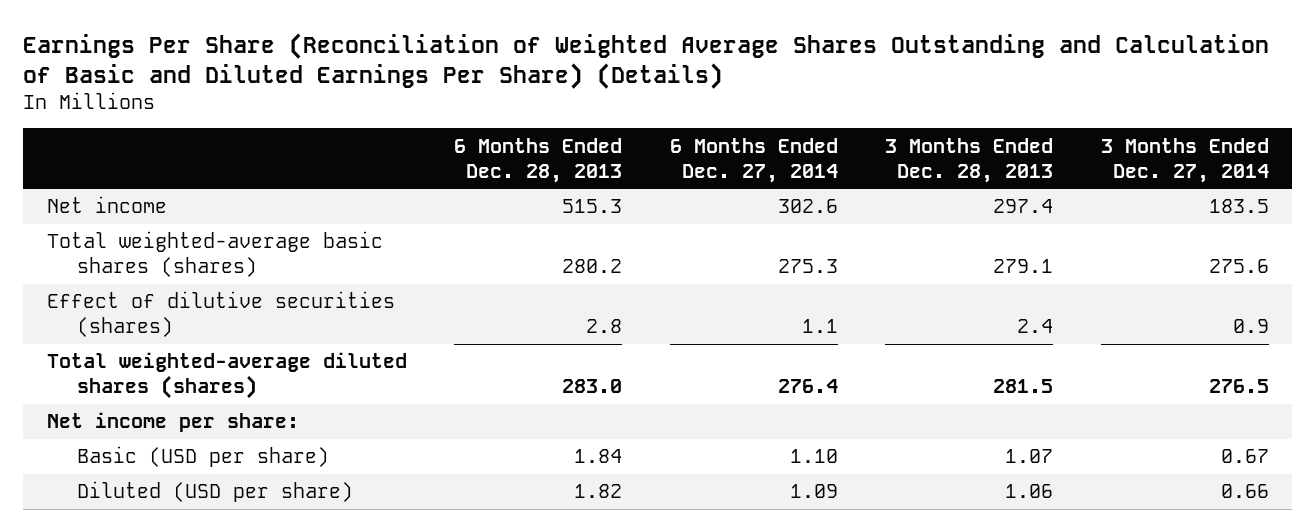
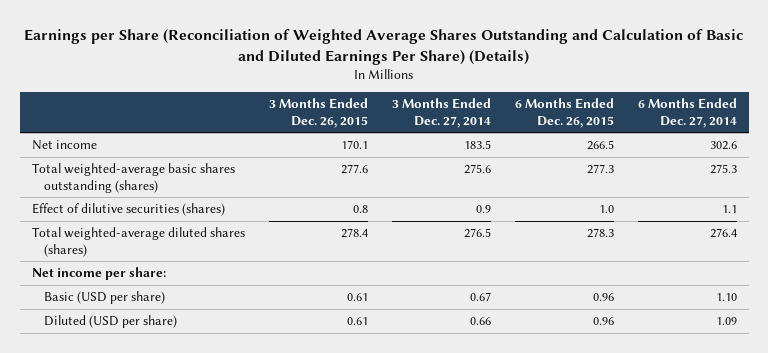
[22,32,1269,89] Earnings Per Share (Reconciliation of Weighted Average Shares Outstanding and Calculation of Basic and Diluted Earnings Per Share) (Details) -> [24,29,744,65] Earnings per Share (Reconciliation of Weighted Average Shares Outstanding and Calculation of Basic and Diluted Earnings Per Share) (Details)
[454,137,623,183] 6 Months Ended Dec. 28, 2013 -> none
[885,137,1054,183] 3 Months Ended Dec. 28, 2013 -> none
none -> [268,98,368,128] 3 Months Ended Dec. 26, 2015
none -> [514,98,614,128] 6 Months Ended Dec. 26, 2015
[46,231,383,278] Total weighted-average basic shares (shares) -> [31,163,235,193] Total weighted-average basic shares outstanding (shares)

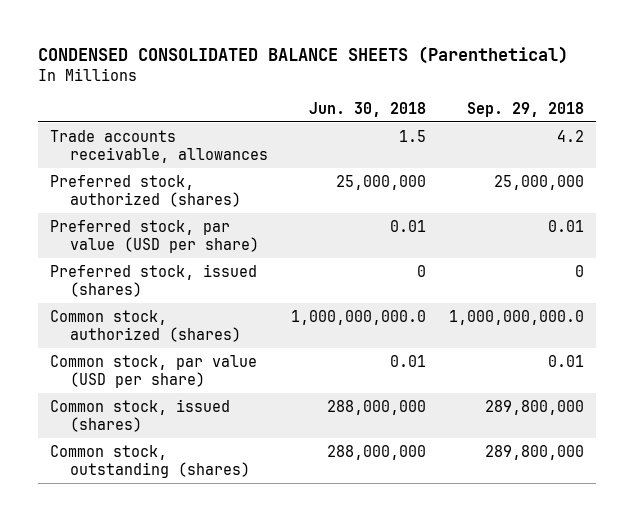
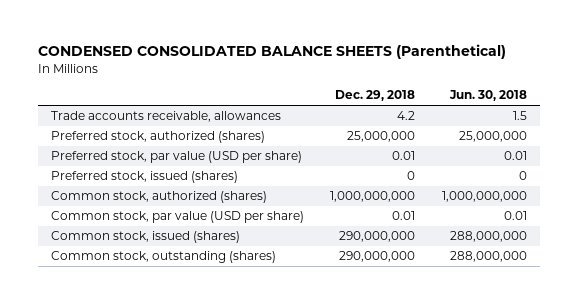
[467,101,585,117] Sep. 29, 2018 -> none
none -> [335,90,416,102] Dec. 29, 2018
[291,309,427,325] 1,000,000,000.0 -> [441,191,527,203] 1,000,000,000

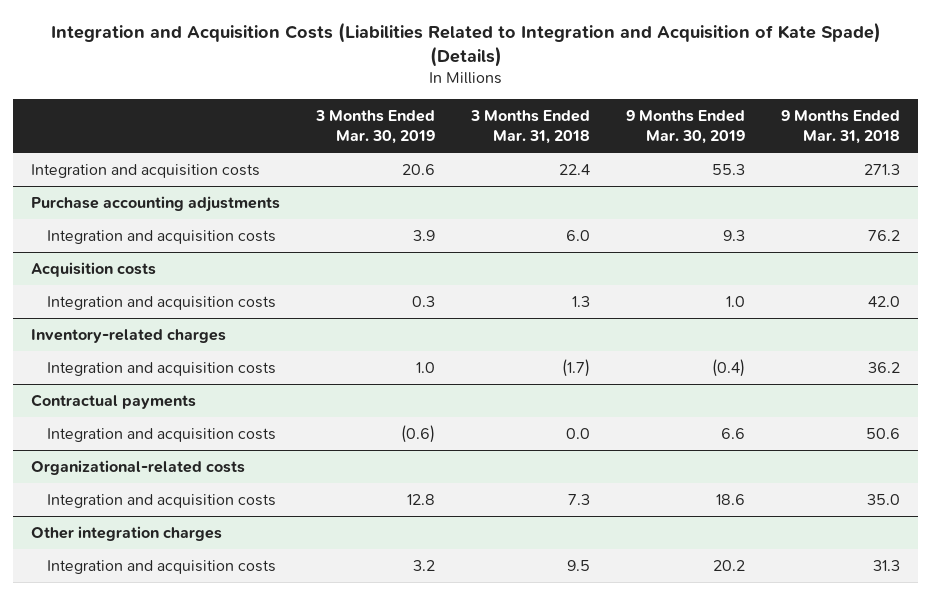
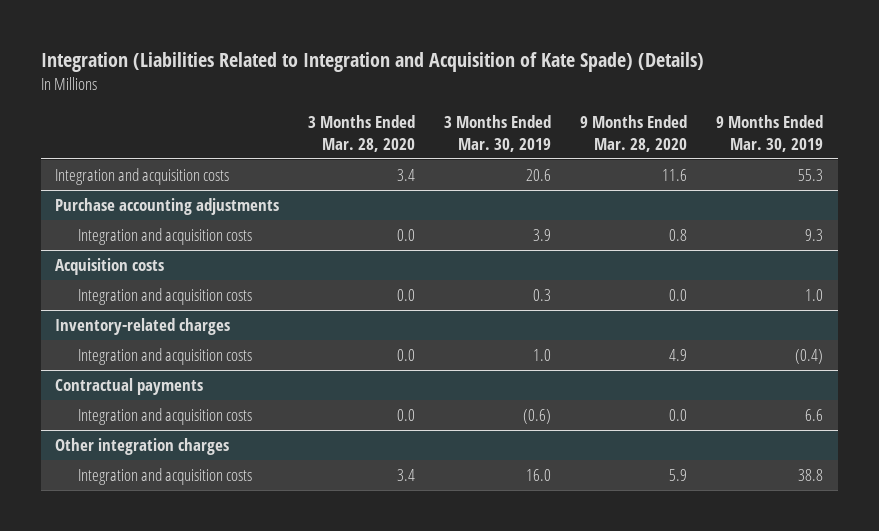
[50,21,881,68] Integration and Acquisition Costs (Liabilities Related to Integration and Acquisition of Kate Spade) (Details) -> [40,52,704,73] Integration (Liabilities Related to Integration and Acquisition of Kate Spade) (Details)
[470,109,591,145] 3 Months Ended Mar. 31, 2018 -> none
[781,109,901,145] 9 Months Ended Mar. 31, 2018 -> none
none -> [308,114,416,152] 3 Months Ended Mar. 28, 2020
none -> [580,114,688,152] 9 Months Ended Mar. 28, 2020
[31,459,246,475] Organizational-related costs -> none
[47,493,277,508] Integration and acquisition costs -> none
[413,559,436,571] 3.2 -> [526,468,552,481] 16.0
[713,559,746,571] 20.2 -> [798,468,824,481] 38.8

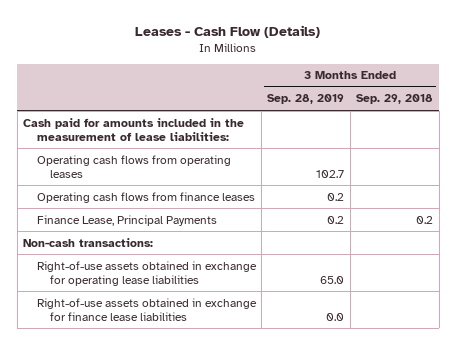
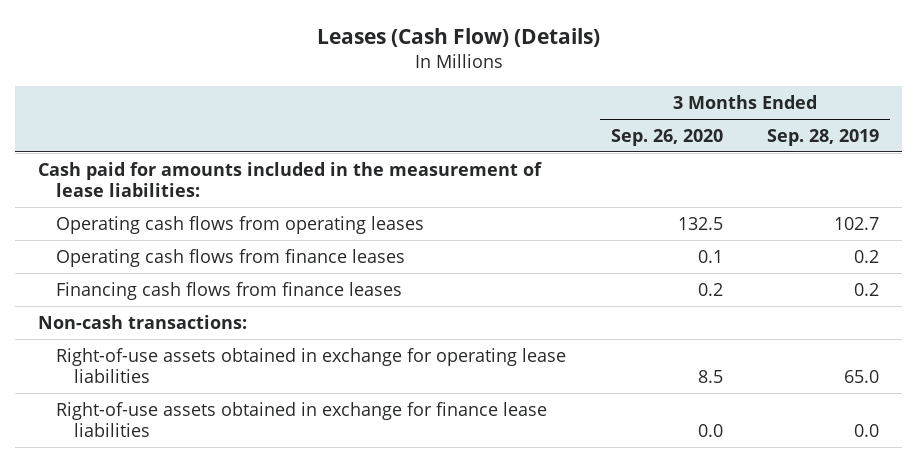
[135,24,321,38] Leases - Cash Flow (Details) -> [316,27,600,47] Leases (Cash Flow) (Details)
[356,94,434,105] Sep. 29, 2018 -> none
none -> [610,128,723,146] Sep. 26, 2020
[36,214,217,226] Finance Lease, Principal Payments -> [56,281,403,300] Financing cash flows from finance leases

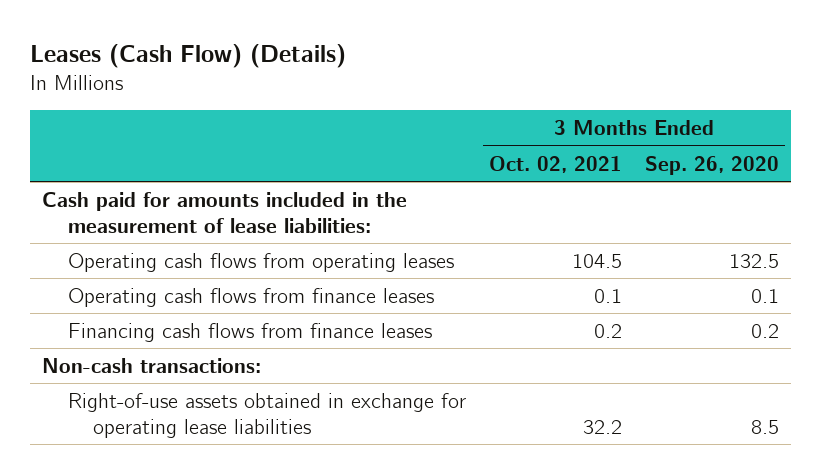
[767,128,880,146] Sep. 28, 2019 -> none
none -> [488,155,622,173] Oct. 02, 2021
[56,401,548,438] Right-of-use assets obtained in exchange for finance lease liabilities -> none

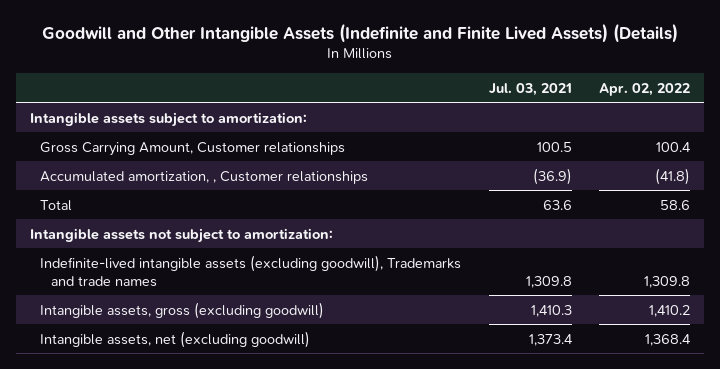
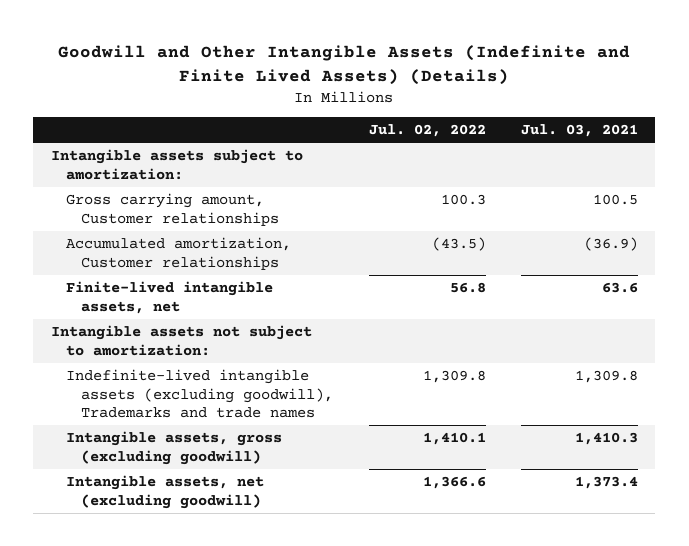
[599,82,691,96] Apr. 02, 2022 -> none
none -> [368,123,486,137] Jul. 02, 2022
[40,141,346,156] Gross Carrying Amount, Customer relationships -> [66,193,280,226] Gross carrying amount, Customer relationships
[40,170,369,184] Accumulated amortization, , Customer relationships -> [66,237,292,270] Accumulated amortization, Customer relationships
[40,199,73,211] Total -> [66,281,274,314] Finite-lived intangible assets, net

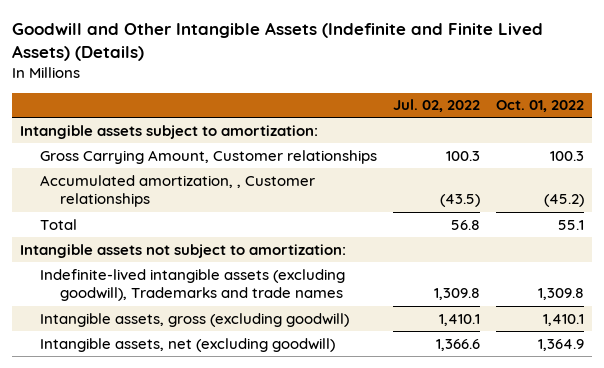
[520,123,638,137] Jul. 03, 2021 -> none
none -> [496,100,585,113] Oct. 01, 2022
[66,193,280,226] Gross carrying amount, Customer relationships -> [40,149,378,164] Gross Carrying Amount, Customer relationships
[66,237,292,270] Accumulated amortization, Customer relationships -> [40,174,316,208] Accumulated amortization, , Customer relationships
[66,281,274,314] Finite-lived intangible assets, net -> [40,218,78,230] Total

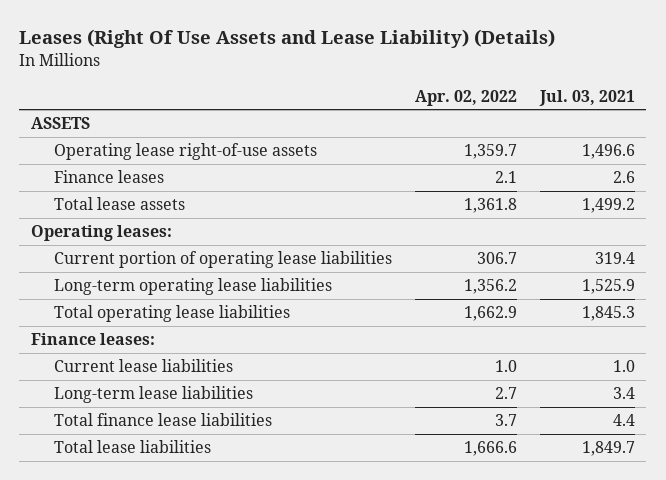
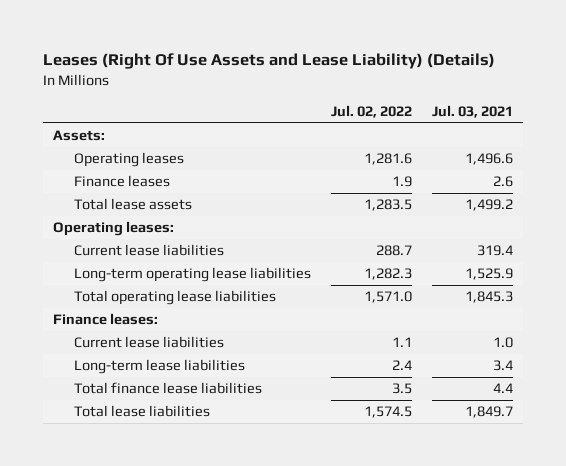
[414,89,517,106] Apr. 02, 2022 -> none
none -> [330,104,412,118] Jul. 02, 2022
[30,117,90,130] ASSETS -> [53,130,106,142] Assets:
[53,143,317,161] Operating lease right-of-use assets -> [73,152,184,168] Operating leases
[53,251,392,269] Current portion of operating lease liabilities -> [73,244,224,257] Current lease liabilities

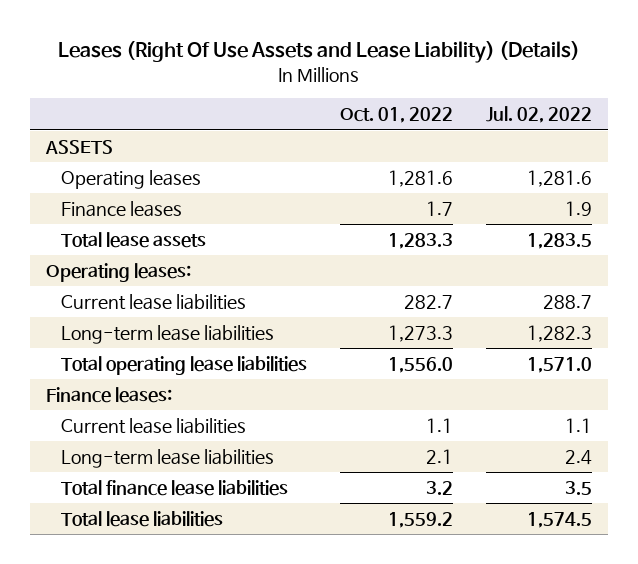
[432,104,514,118] Jul. 03, 2021 -> none
none -> [340,107,454,124] Oct. 01, 2022
[53,130,106,142] Assets: -> [45,139,114,154] ASSETS
[73,267,311,283] Long-term operating lease liabilities -> [61,324,275,344] Long-term lease liabilities

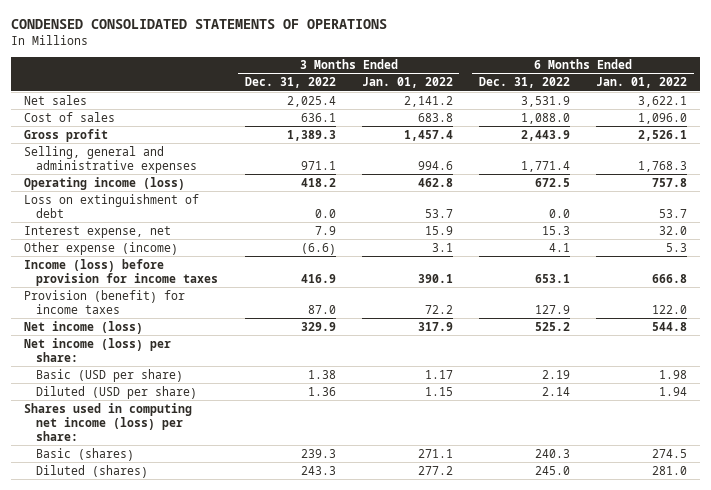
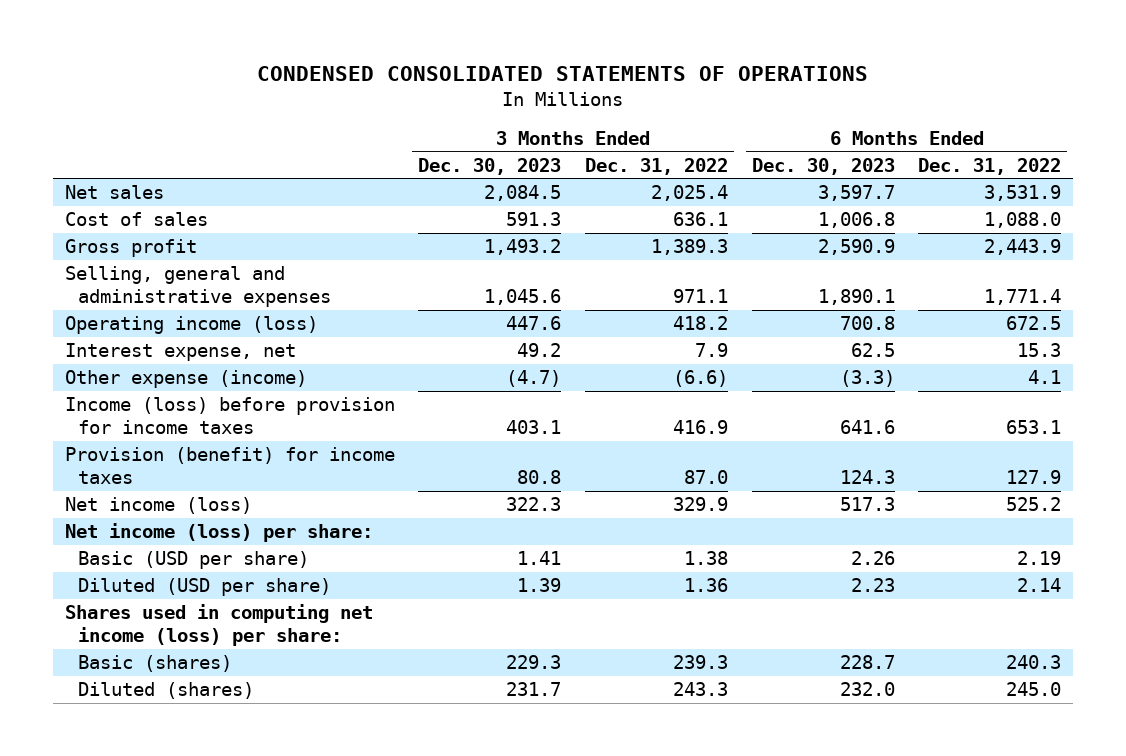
[361,77,453,89] Jan. 01, 2022 -> none
[596,77,688,89] Jan. 01, 2022 -> none
none -> [418,157,562,175] Dec. 30, 2023
none -> [751,157,895,175] Dec. 30, 2023
[24,193,200,218] Loss on extinguishment of debt -> none

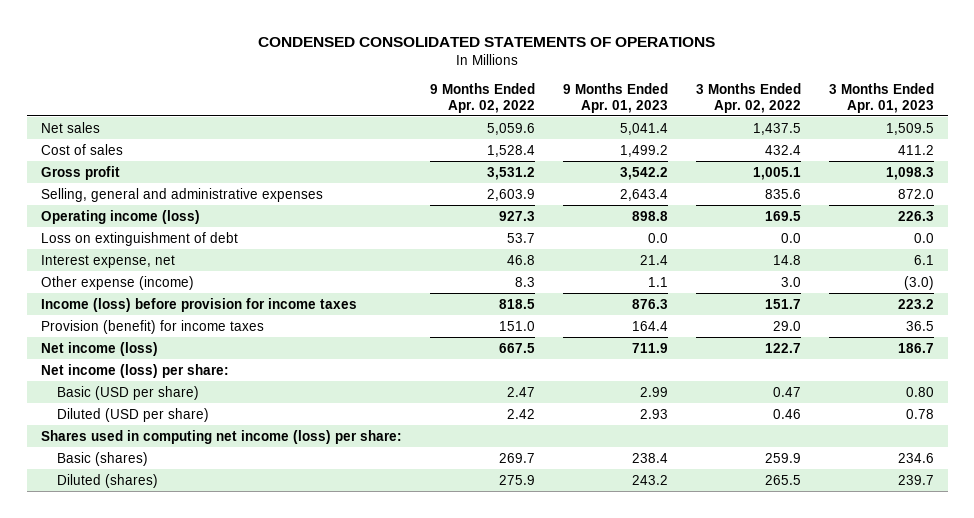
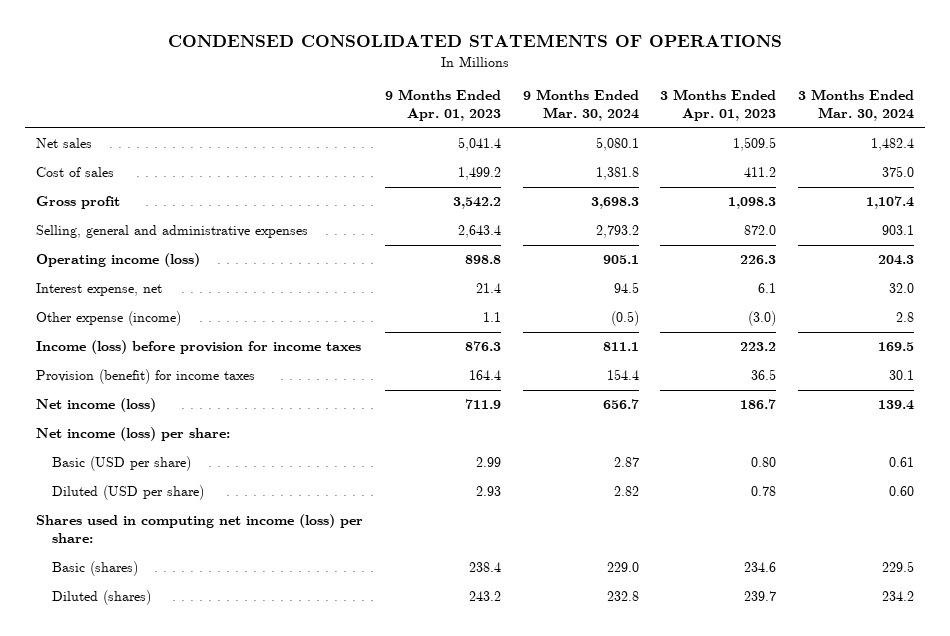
[429,82,535,113] 9 Months Ended Apr. 02, 2022 -> none
[695,82,801,113] 3 Months Ended Apr. 02, 2022 -> none
none -> [522,89,639,122] 9 Months Ended Mar. 30, 2024
none -> [798,89,915,122] 3 Months Ended Mar. 30, 2024
[40,231,238,246] Loss on extinguishment of debt -> none

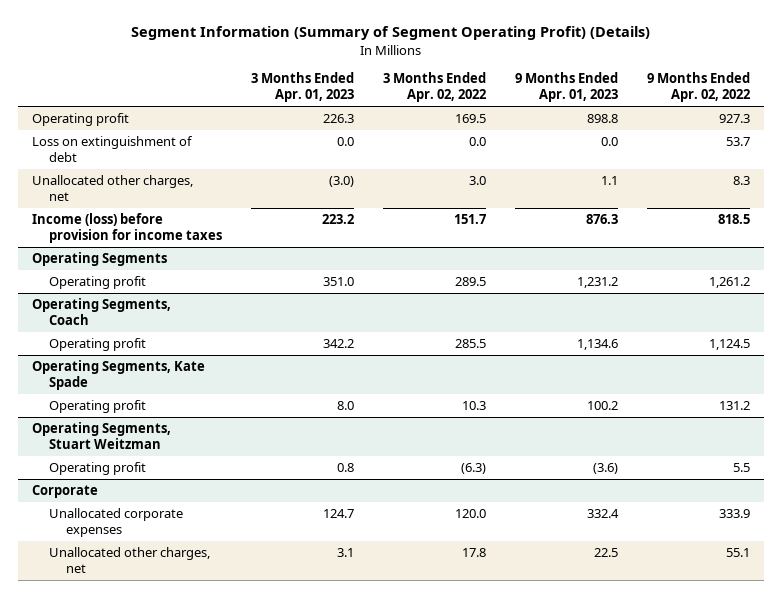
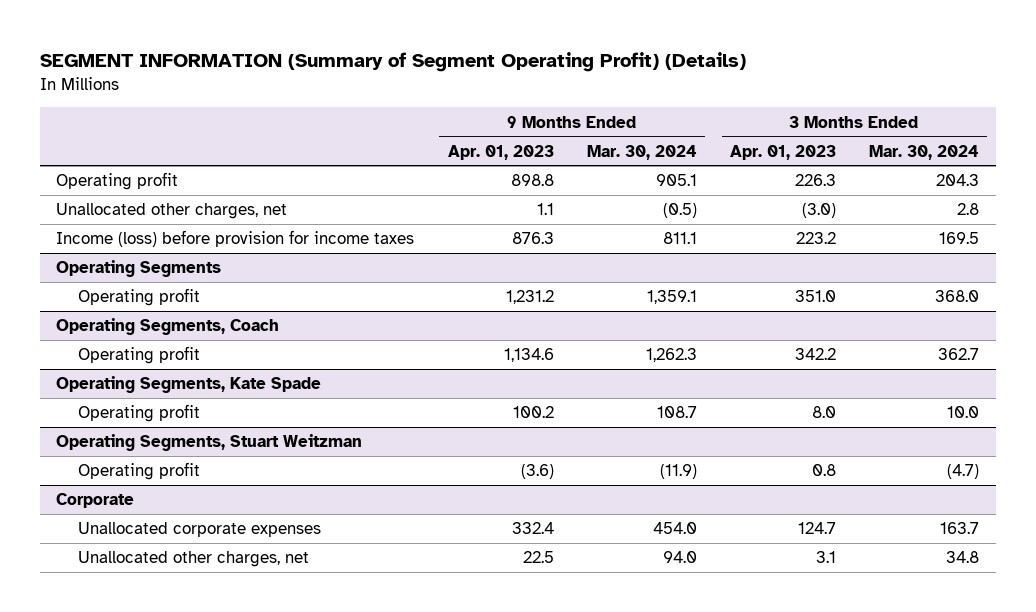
[131,26,651,41] Segment Information (Summary of Segment Operating Profit) (Details) -> [39,51,746,72] SEGMENT INFORMATION (Summary of Segment Operating Profit) (Details)
[382,72,486,103] 3 Months Ended Apr. 02, 2022 -> none
[646,72,750,103] 9 Months Ended Apr. 02, 2022 -> none
none -> [586,144,697,160] Mar. 30, 2024
none -> [869,144,980,160] Mar. 30, 2024
[32,135,194,163] Loss on extinguishment of debt -> none

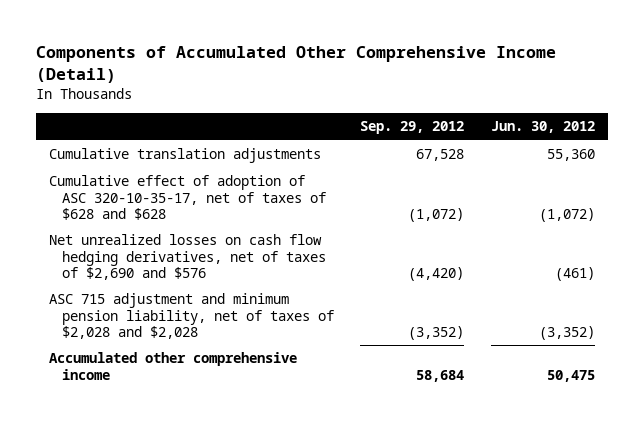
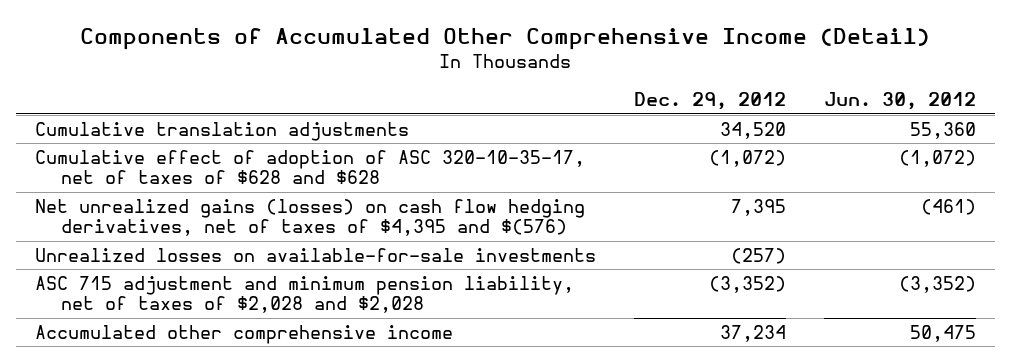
[360,121,465,135] Sep. 29, 2012 -> none
none -> [633,92,786,111] Dec. 29, 2012
[49,234,326,281] Net unrealized losses on cash flow hedging derivatives, net of taxes of $2,690 and $576 -> [35,198,586,237] Net unrealized gains (losses) on cash flow hedging derivatives, net of taxes of $4,395 and $(576)
none -> [35,247,597,262] Unrealized losses on available-for-sale investments

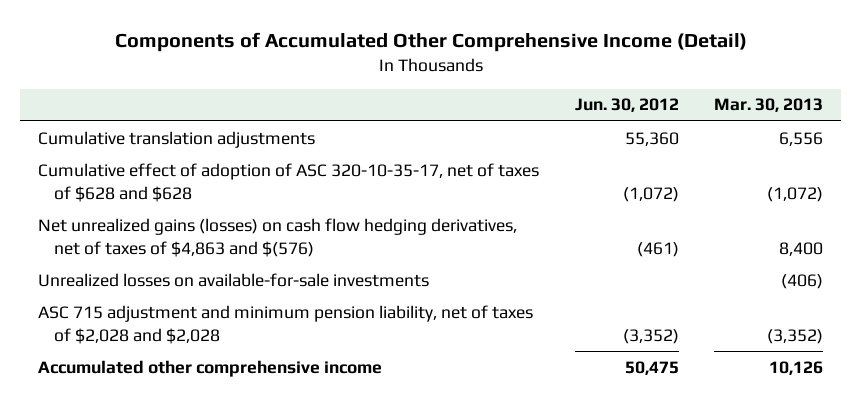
[633,92,786,111] Dec. 29, 2012 -> none
none -> [714,98,824,113] Mar. 30, 2013
[35,198,586,237] Net unrealized gains (losses) on cash flow hedging derivatives, net of taxes of $4,395 and $(576) -> [37,217,517,257] Net unrealized gains (losses) on cash flow hedging derivatives, net of taxes of $4,863 and $(576)

